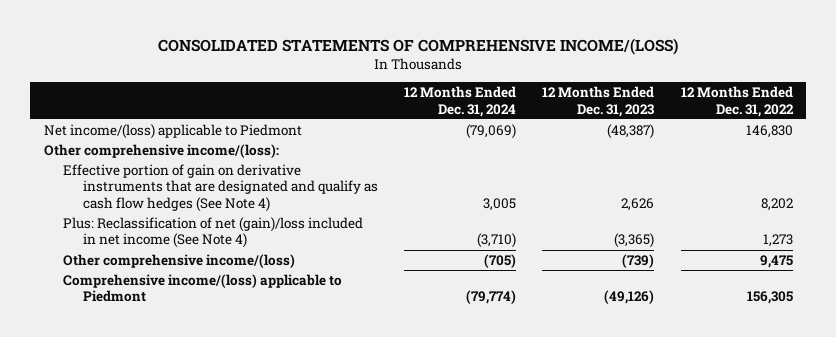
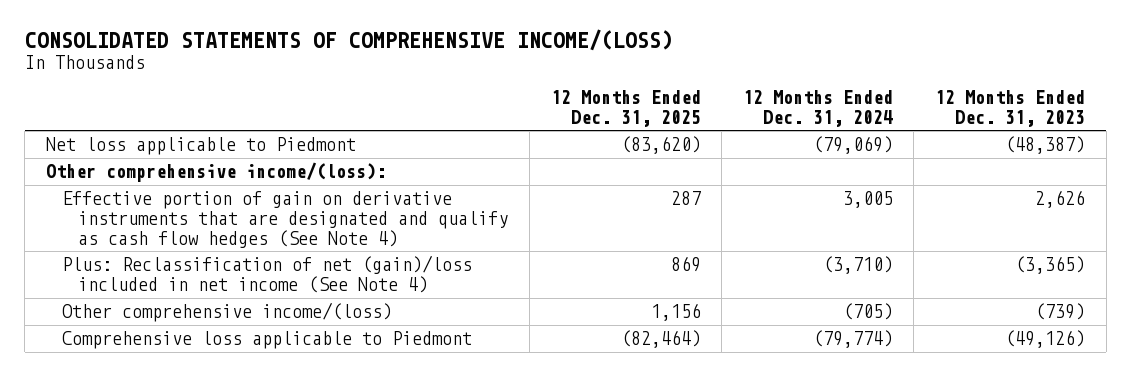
[680,86,794,117] 12 Months Ended Dec. 31, 2022 -> none
none -> [550,90,701,127] 12 Months Ended Dec. 31, 2025
[43,124,302,140] Net income/(loss) applicable to Piedmont -> [45,137,356,156] Net loss applicable to Piedmont
[63,274,343,303] Comprehensive income/(loss) applicable to Piedmont -> [62,331,473,350] Comprehensive loss applicable to Piedmont

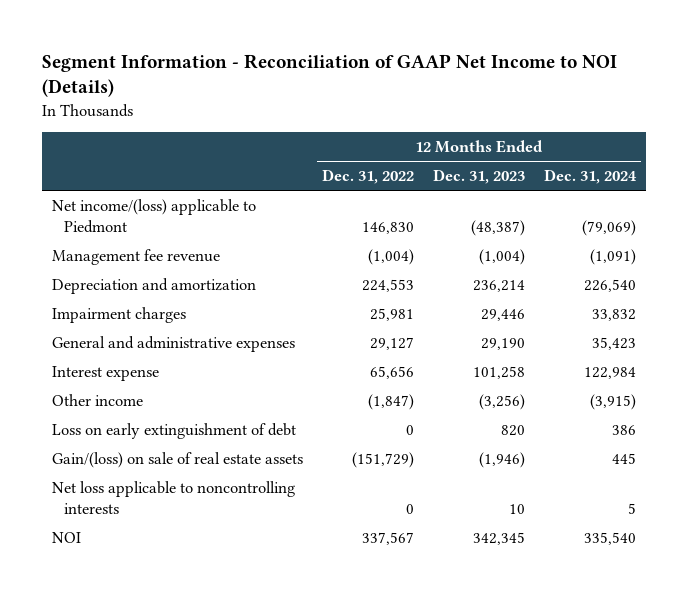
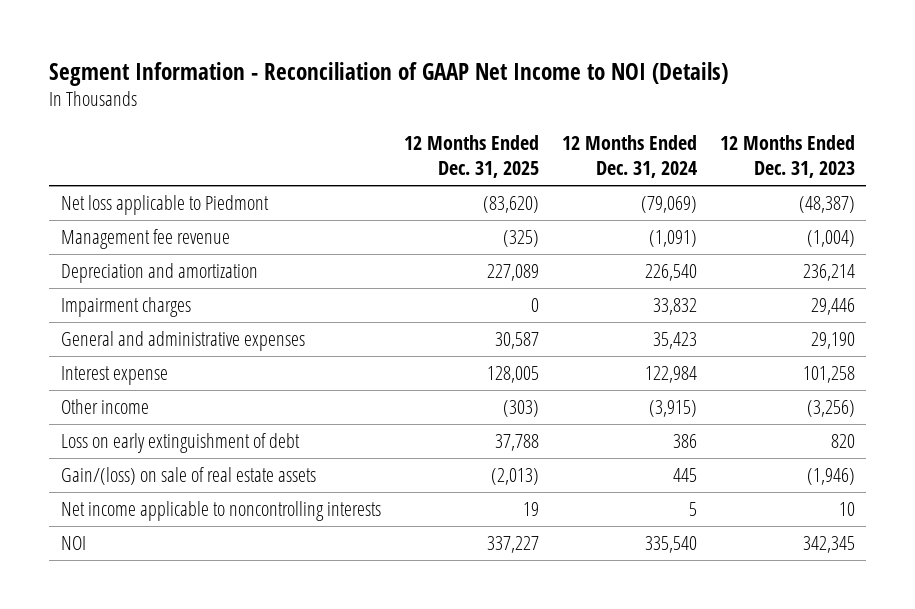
[321,169,414,185] Dec. 31, 2022 -> none
none -> [403,135,539,178] 12 Months Ended Dec. 31, 2025
[51,198,256,233] Net income/(loss) applicable to Piedmont -> [60,195,269,216] Net loss applicable to Piedmont
[51,480,295,514] Net loss applicable to noncontrolling interests -> [60,501,381,522] Net income applicable to noncontrolling interests

